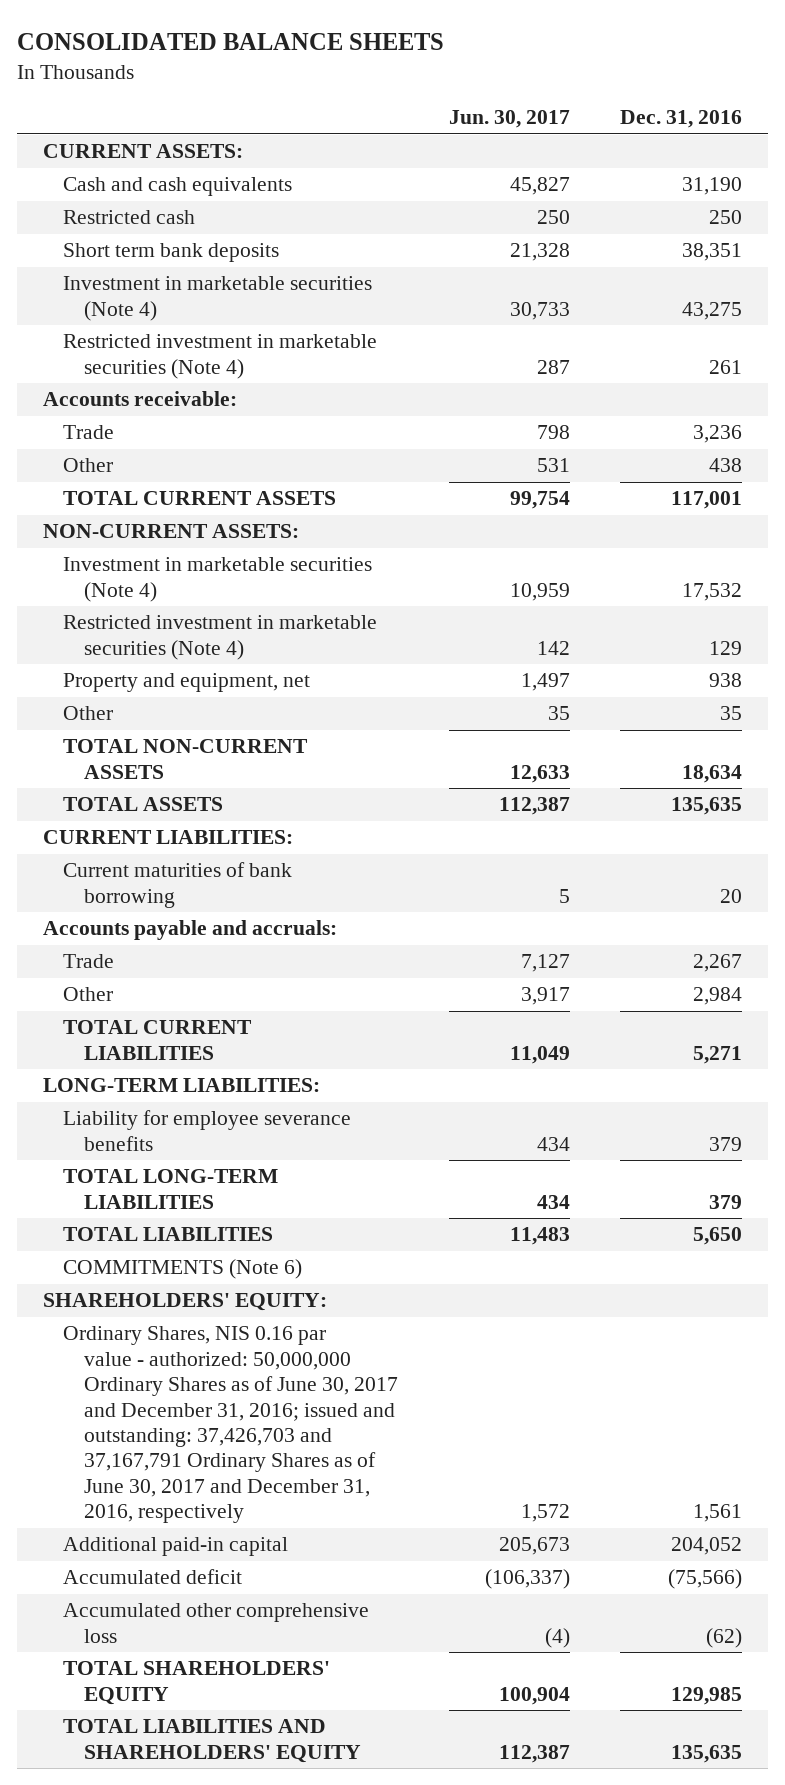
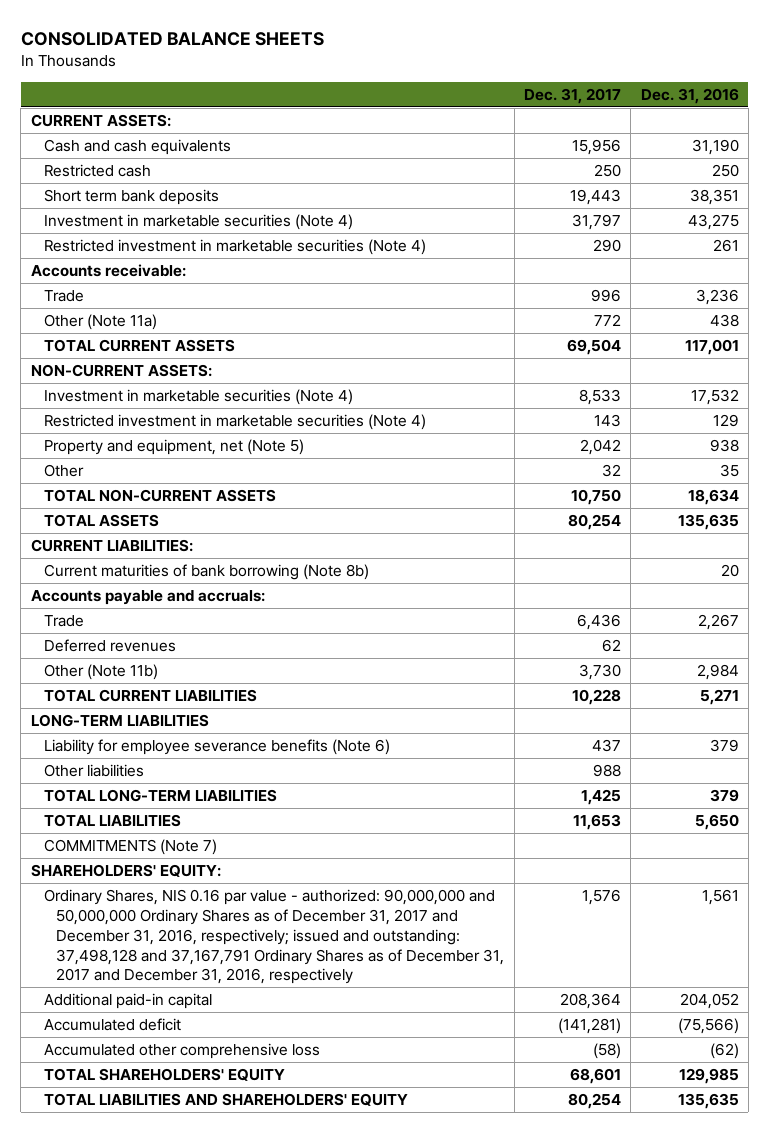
[448,110,570,129] Jun. 30, 2017 -> none
none -> [523,87,621,104] Dec. 31, 2017
[63,458,114,473] Other -> [43,314,157,331] Other (Note 11a)
[63,673,311,693] Property and equipment, net -> [43,439,304,456] Property and equipment, net (Note 5)
[63,862,293,908] Current maturities of bank borrowing -> [43,564,369,581] Current maturities of bank borrowing (Note 8b)
none -> [43,639,176,653] Deferred revenues
[63,987,114,1002] Other -> [43,664,158,681] Other (Note 11b)
[42,1078,320,1093] LONG-TERM LIABILITIES: -> [30,714,209,728] LONG-TERM LIABILITIES
[63,1110,352,1151] Liability for employee severance benefits -> [43,739,390,756] Liability for employee severance benefits (Note 6)
none -> [43,764,144,778] Other liabilities
[63,1259,303,1280] COMMITMENTS (Note 6) -> [43,839,217,856] COMMITMENTS (Note 7)
[63,1326,398,1524] Ordinary Shares, NIS 0.16 par value - authorized: 50,000,000 Ordinary Shares as of June 30, 2017 and December 31, 2016; issued and outstanding: 37,426,703 and 37,167,791 Ordinary Shares as of June 30, 2017 and December 31, 2016, respectively -> [43,889,505,985] Ordinary Shares, NIS 0.16 par value - authorized: 90,000,000 and 50,000,000 Ordinary Shares as of December 31, 2017 and December 31, 2016, respectively; issued and outstanding: 37,498,128 and 37,167,791 Ordinary Shares as of December 31, 2017 and December 31, 2016, respectively

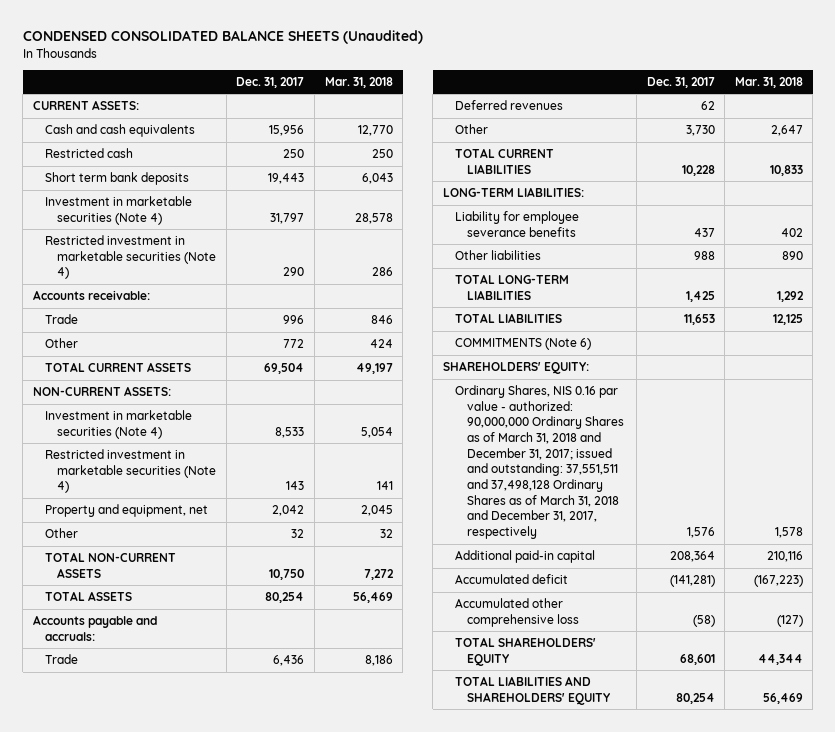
[20,32,324,47] CONSOLIDATED BALANCE SHEETS -> [22,30,423,45] CONDENSED CONSOLIDATED BALANCE SHEETS (Unaudited)
[640,87,739,104] Dec. 31, 2016 -> none
none -> [324,76,393,88] Mar. 31, 2018
[43,314,157,331] Other (Note 11a) -> [44,338,78,349] Other
[43,439,304,456] Property and equipment, net (Note 5) -> [44,504,208,518] Property and equipment, net
[30,539,193,553] CURRENT LIABILITIES: -> none
[43,564,369,581] Current maturities of bank borrowing (Note 8b) -> none
[43,664,158,681] Other (Note 11b) -> [455,124,489,135] Other
[30,714,209,728] LONG-TERM LIABILITIES -> [442,187,584,198] LONG-TERM LIABILITIES:
[43,739,390,756] Liability for employee severance benefits (Note 6) -> [455,211,580,237] Liability for employee severance benefits
[43,839,217,856] COMMITMENTS (Note 7) -> [455,338,592,351] COMMITMENTS (Note 6)
[43,889,505,985] Ordinary Shares, NIS 0.16 par value - authorized: 90,000,000 and 50,000,000 Ordinary Shares as of December 31, 2017 and December 31, 2016, respectively; issued and outstanding: 37,498,128 and 37,167,791 Ordinary Shares as of December 31, 2017 and December 31, 2016, respectively -> [455,385,625,540] Ordinary Shares, NIS 0.16 par value - authorized: 90,000,000 Ordinary Shares as of March 31, 2018 and December 31, 2017; issued and outstanding: 37,551,511 and 37,498,128 Ordinary Shares as of March 31, 2018 and December 31, 2017, respectively

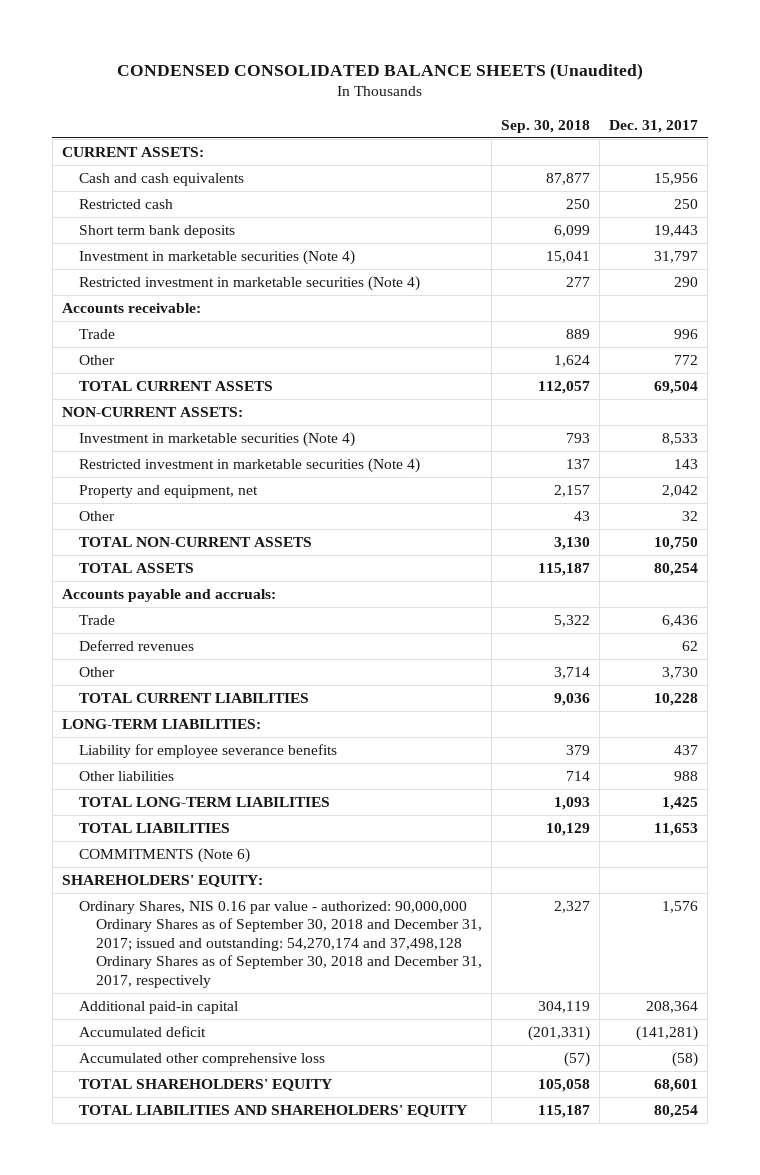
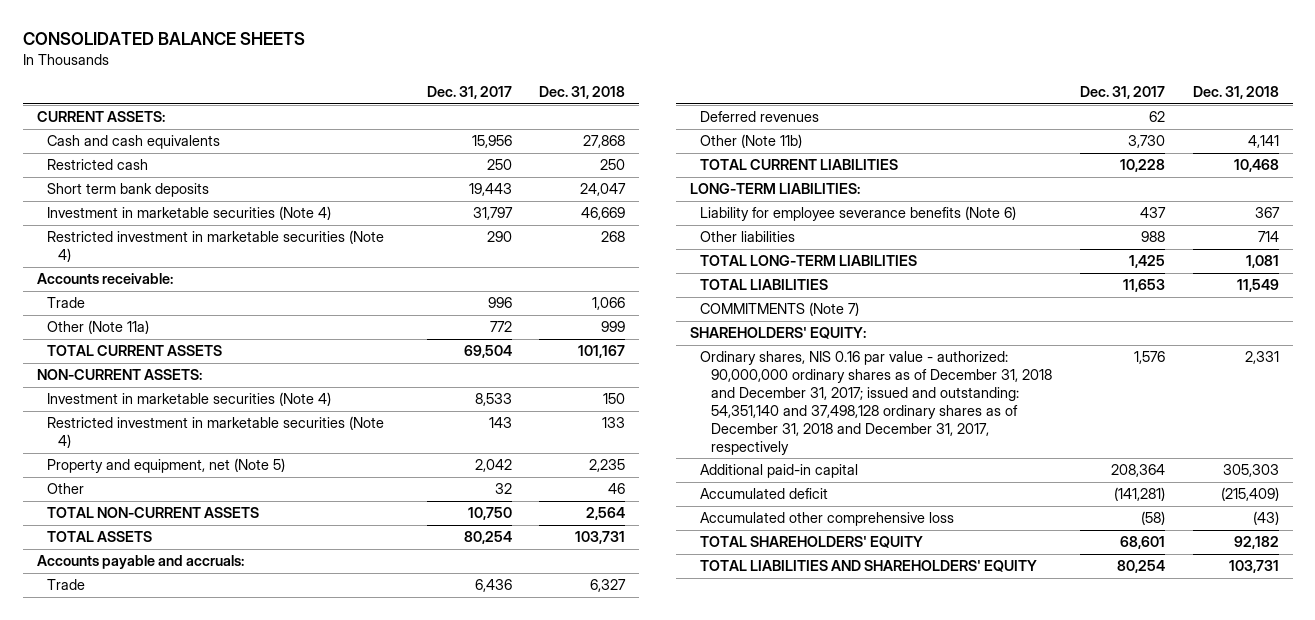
[116,62,643,80] CONDENSED CONSOLIDATED BALANCE SHEETS (Unaudited) -> [22,32,305,46] CONSOLIDATED BALANCE SHEETS
[500,119,590,133] Sep. 30, 2018 -> none
none -> [539,86,626,100] Dec. 31, 2018
[78,355,115,366] Other -> [47,320,150,335] Other (Note 11a)
[78,485,258,499] Property and equipment, net -> [47,458,286,474] Property and equipment, net (Note 5)
[78,667,115,678] Other -> [700,134,803,149] Other (Note 11b)
[78,744,337,759] Liability for employee severance benefits -> [700,206,1017,222] Liability for employee severance benefits (Note 6)
[78,848,250,864] COMMITMENTS (Note 6) -> [700,302,860,317] COMMITMENTS (Note 7)
[78,901,482,988] Ordinary Shares, NIS 0.16 par value - authorized: 90,000,000 Ordinary Shares as of September 30, 2018 and December 31, 2017; issued and outstanding: 54,270,174 and 37,498,128 Ordinary Shares as of September 30, 2018 and December 31, 2017, respectively -> [700,351,1052,455] Ordinary shares, NIS 0.16 par value - authorized: 90,000,000 ordinary shares as of December 31, 2018 and December 31, 2017; issued and outstanding: 54,351,140 and 37,498,128 ordinary shares as of December 31, 2018 and December 31, 2017, respectively

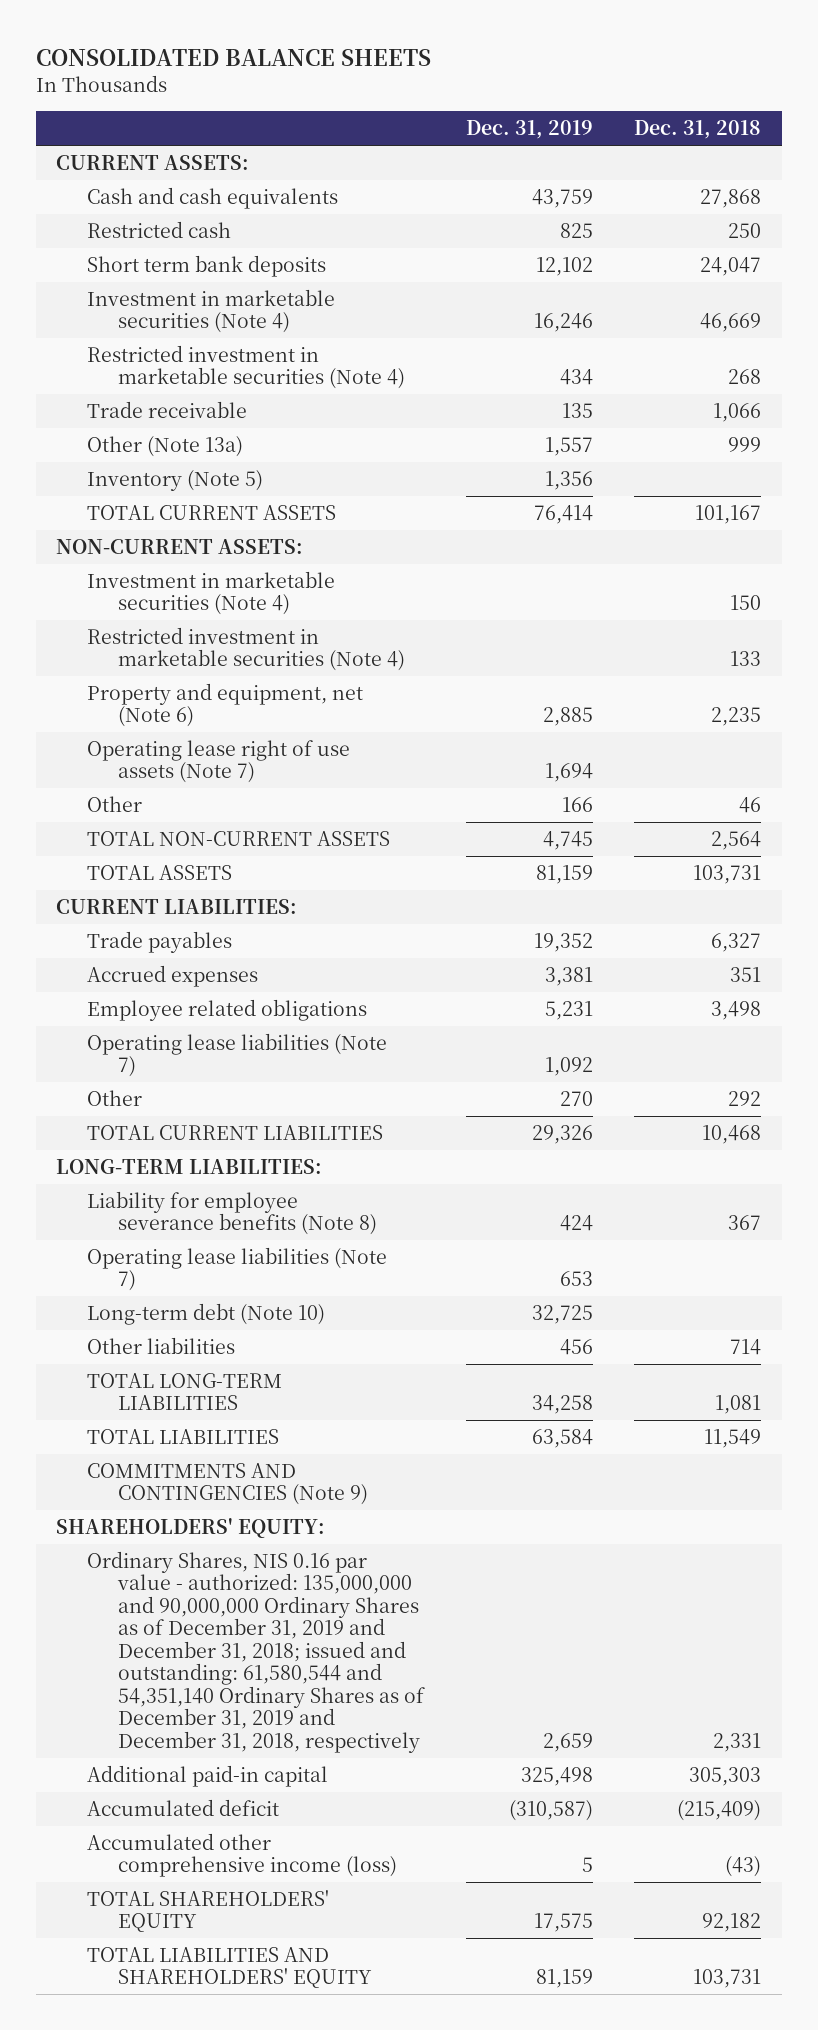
[426,86,512,100] Dec. 31, 2017 -> none
none -> [465,120,593,140] Dec. 31, 2019
[36,273,173,285] Accounts receivable: -> none
[47,297,86,309] Trade -> [87,401,248,419] Trade receivable
[47,320,150,335] Other (Note 11a) -> [87,436,244,458] Other (Note 13a)
none -> [87,470,264,492] Inventory (Note 5)
[47,458,286,474] Property and equipment, net (Note 5) -> [87,683,364,728] Property and equipment, net (Note 6)
none -> [87,740,351,784] Operating lease right of use assets (Note 7)
[36,555,244,570] Accounts payable and accruals: -> none
[700,111,820,123] Deferred revenues -> none
none -> [56,899,298,915] CURRENT LIABILITIES:
[47,579,86,591] Trade -> [87,931,233,954] Trade payables
none -> [87,965,259,988] Accrued expenses
none -> [87,999,368,1022] Employee related obligations
none -> [87,1033,388,1078] Operating lease liabilities (Note 7)
[700,134,803,149] Other (Note 11b) -> [87,1090,143,1107] Other
[1247,135,1279,149] 4,141 -> [728,1091,762,1107] 292
[700,206,1017,222] Liability for employee severance benefits (Note 6) -> [87,1191,377,1236] Liability for employee severance benefits (Note 8)
none -> [87,1247,388,1292] Operating lease liabilities (Note 7)
none -> [87,1303,326,1326] Long-term debt (Note 10)
[700,302,860,317] COMMITMENTS (Note 7) -> [87,1463,368,1506] COMMITMENTS AND CONTINGENCIES (Note 9)
[700,351,1052,455] Ordinary shares, NIS 0.16 par value - authorized: 90,000,000 ordinary shares as of December 31, 2018 and December 31, 2017; issued and outstanding: 54,351,140 and 37,498,128 ordinary shares as of December 31, 2018 and December 31, 2017, respectively -> [87,1551,425,1753] Ordinary Shares, NIS 0.16 par value - authorized: 135,000,000 and 90,000,000 Ordinary Shares as of December 31, 2019 and December 31, 2018; issued and outstanding: 61,580,544 and 54,351,140 Ordinary Shares as of December 31, 2019 and December 31, 2018, respectively
[700,512,955,527] Accumulated other comprehensive loss -> [87,1833,397,1878] Accumulated other comprehensive income (loss)

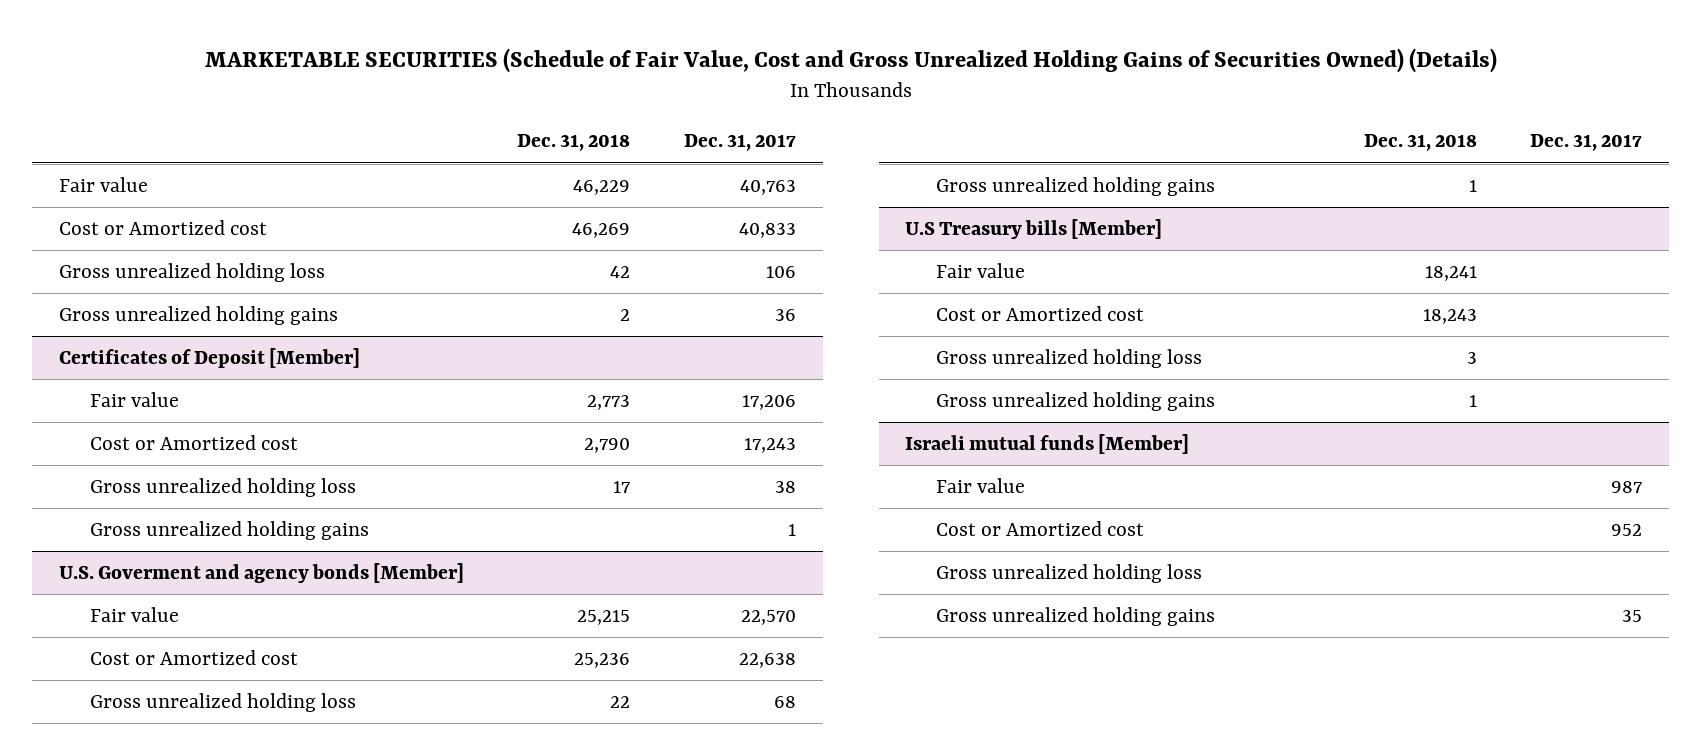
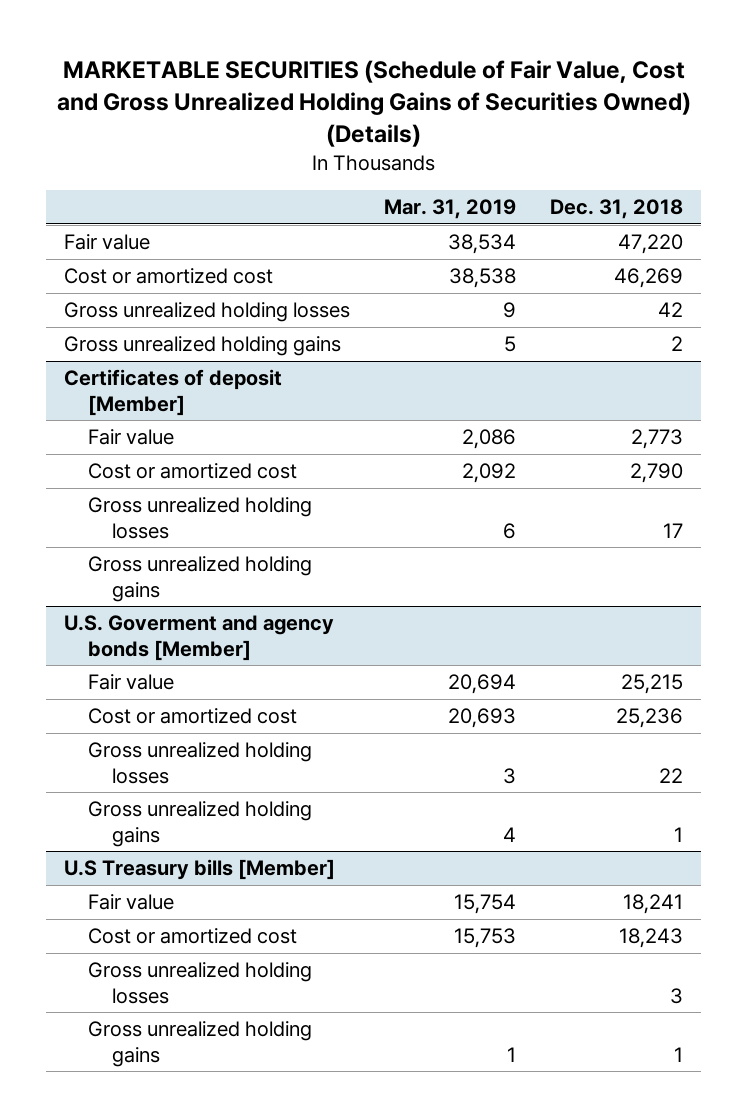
[683,134,796,152] Dec. 31, 2017 -> none
none -> [384,199,517,220] Mar. 31, 2019
[573,180,631,196] 46,229 -> [618,234,684,255] 47,220
[58,220,267,236] Cost or Amortized cost -> [63,268,273,285] Cost or amortized cost
[58,263,325,283] Gross unrealized holding loss -> [63,302,350,323] Gross unrealized holding losses
[58,348,360,369] Certificates of Deposit [Member] -> [63,369,282,416] Certificates of deposit [Member]
[89,435,298,451] Cost or Amortized cost -> [88,463,298,480] Cost or amortized cost
[89,478,356,498] Gross unrealized holding loss -> [88,497,313,539] Gross unrealized holding losses
[89,650,298,666] Cost or Amortized cost -> [88,708,298,725] Cost or amortized cost
[89,693,356,713] Gross unrealized holding loss -> [88,742,313,784] Gross unrealized holding losses
[936,306,1145,322] Cost or Amortized cost -> [88,928,298,945] Cost or amortized cost
[936,349,1203,369] Gross unrealized holding loss -> [88,962,313,1004] Gross unrealized holding losses
[905,434,1190,455] Israeli mutual funds [Member] -> none
[936,478,1026,494] Fair value -> none
[936,521,1145,537] Cost or Amortized cost -> none
[936,564,1203,584] Gross unrealized holding loss -> none
[936,607,1216,627] Gross unrealized holding gains -> none

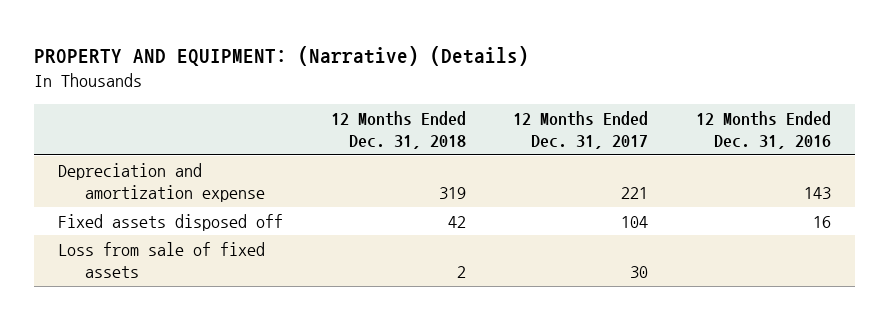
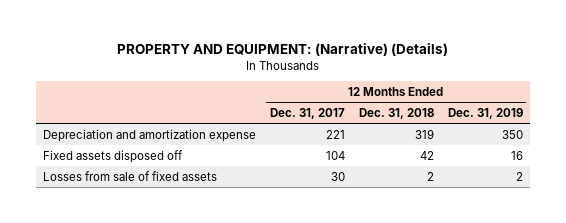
[696,111,832,150] 12 Months Ended Dec. 31, 2016 -> none
none -> [447,108,523,120] Dec. 31, 2019
[57,241,265,279] Loss from sale of fixed assets -> [42,170,217,181] Losses from sale of fixed assets

